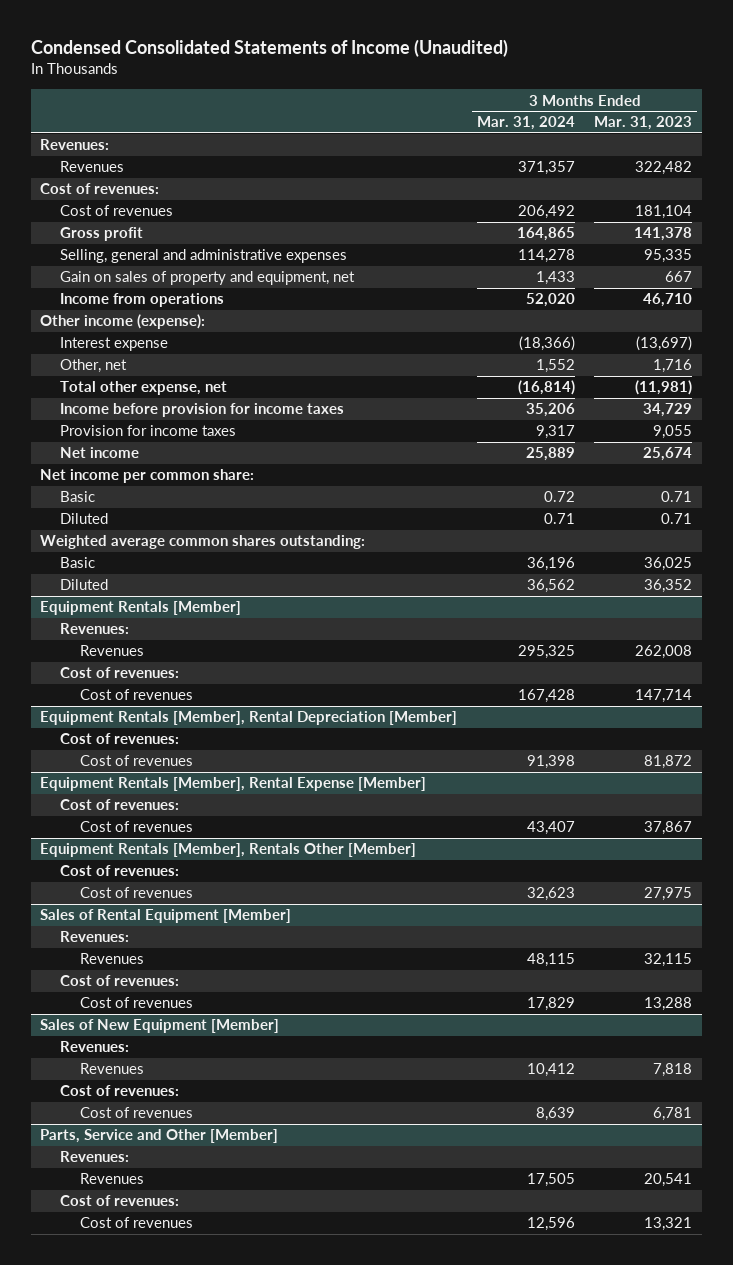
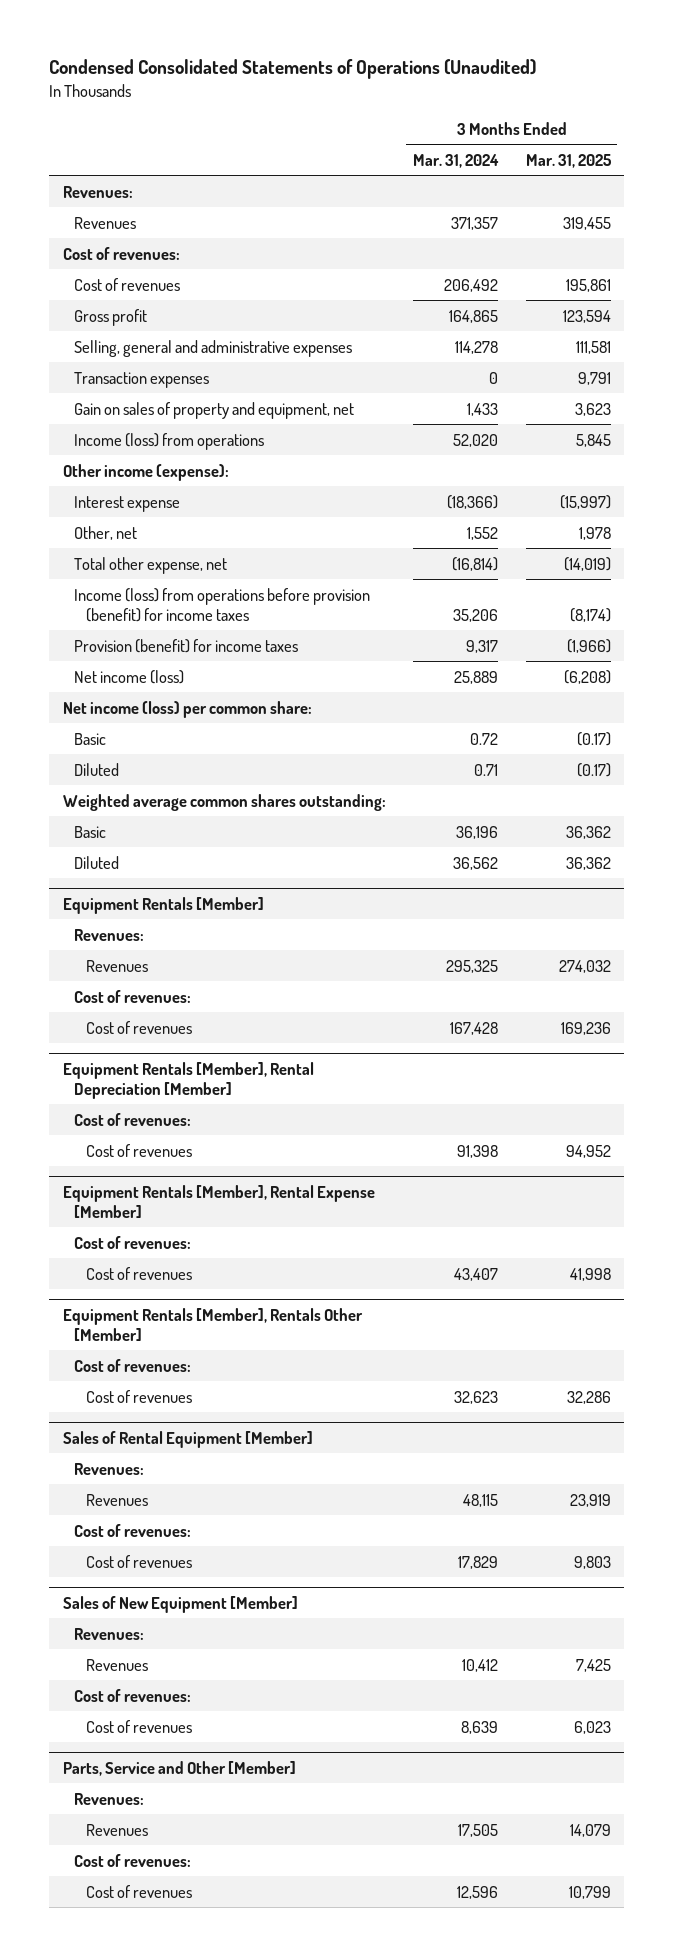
[30,39,508,58] Condensed Consolidated Statements of Income (Unaudited) -> [49,59,537,80] Condensed Consolidated Statements of Operations (Unaudited)
[594,116,693,131] Mar. 31, 2023 -> none
none -> [525,153,612,168] Mar. 31, 2025
none -> [74,371,210,388] Transaction expenses
[60,293,225,308] Income from operations -> [74,432,265,450] Income (loss) from operations
[60,403,345,418] Income before provision for income taxes -> [74,587,371,622] Income (loss) from operations before provision (benefit) for income taxes
[60,425,237,437] Provision for income taxes -> [74,638,299,653] Provision (benefit) for income taxes
[60,447,140,459] Net income -> [74,669,185,684] Net income (loss)
[40,469,255,484] Net income per common share: -> [62,700,312,718] Net income (loss) per common share:

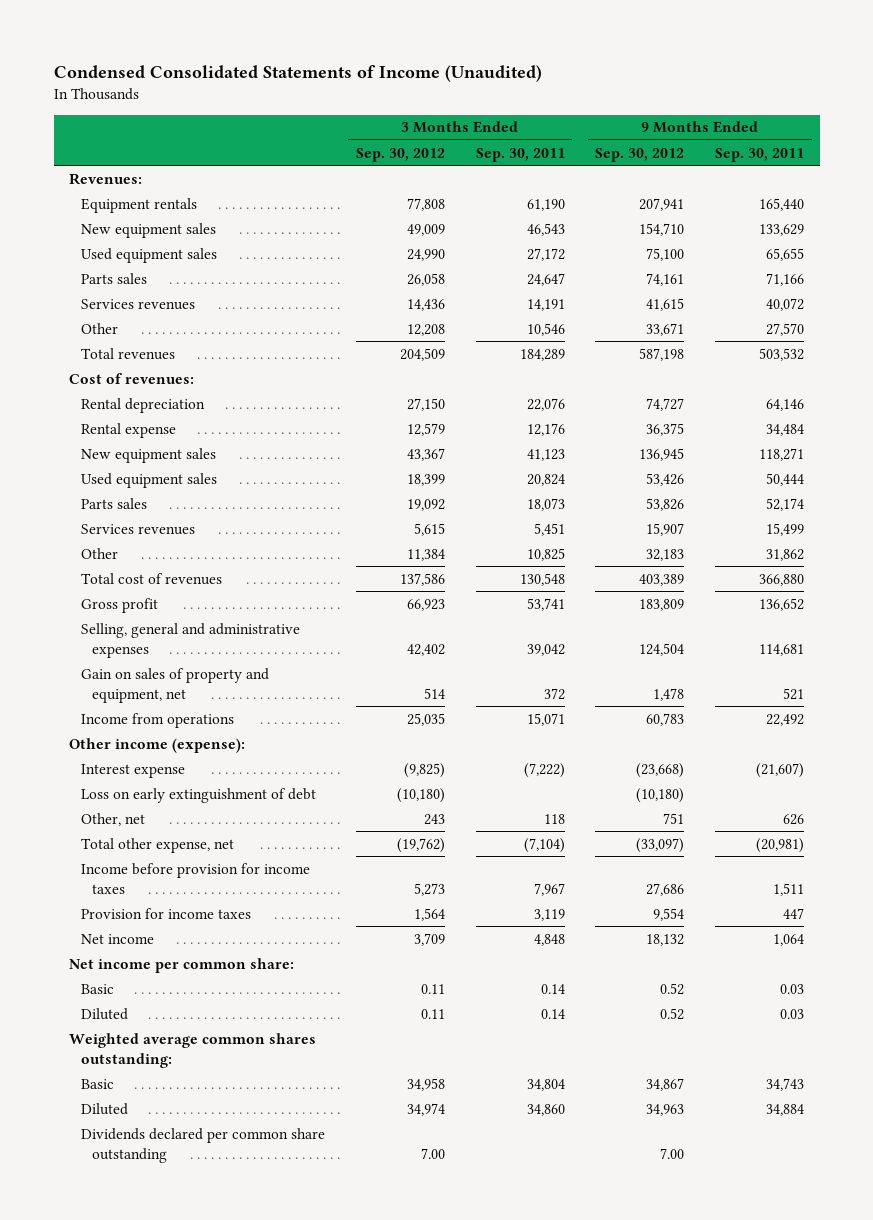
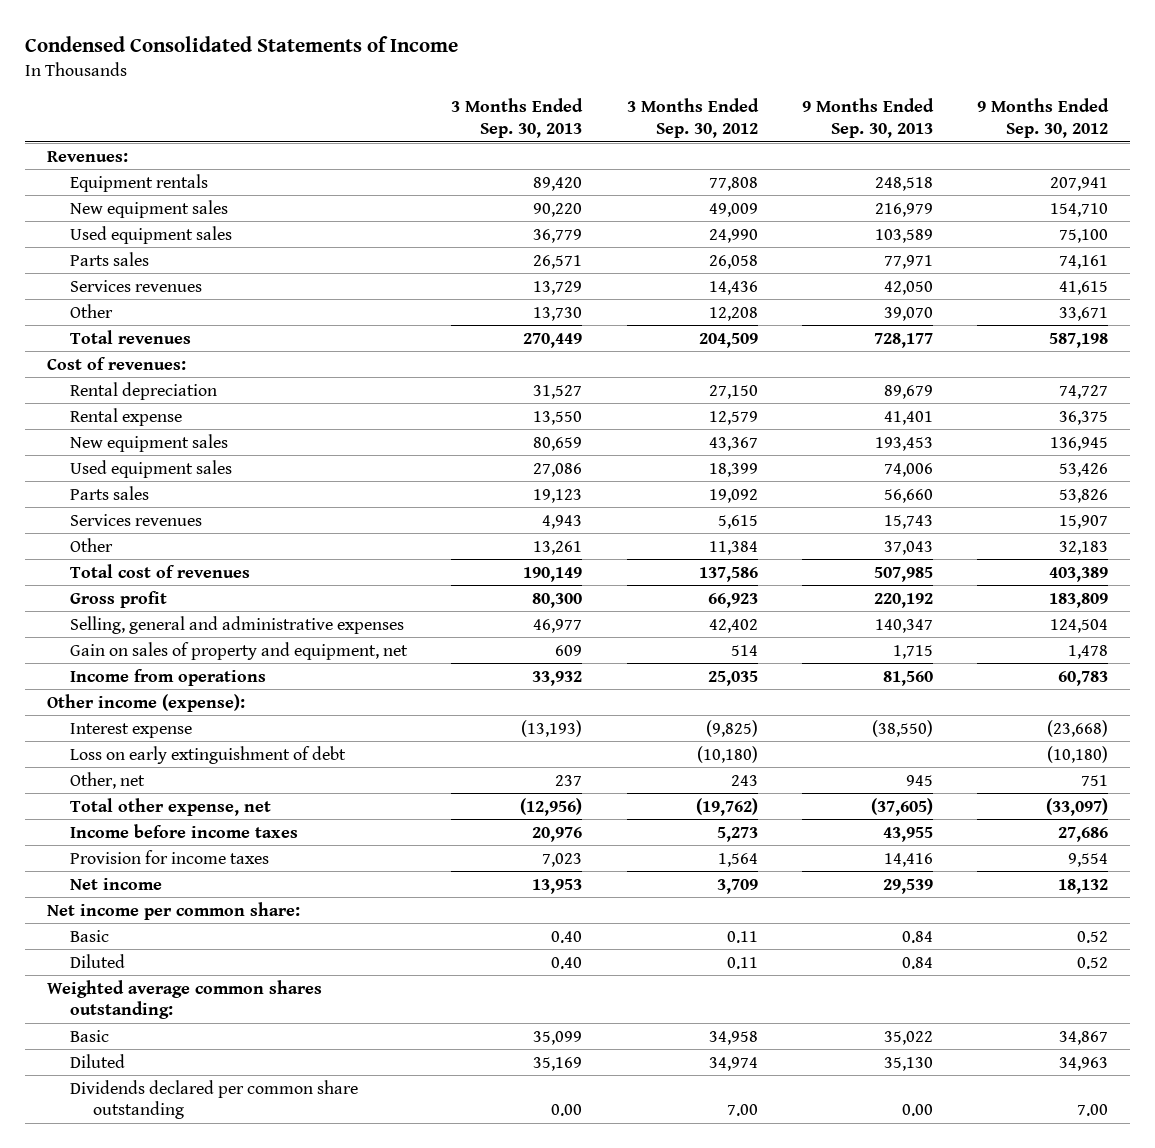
[53,64,542,82] Condensed Consolidated Statements of Income (Unaudited) -> [24,36,458,53] Condensed Consolidated Statements of Income
[475,147,565,162] Sep. 30, 2011 -> none
[715,147,805,162] Sep. 30, 2011 -> none
none -> [451,98,584,139] 3 Months Ended Sep. 30, 2013
none -> [801,98,934,139] 9 Months Ended Sep. 30, 2013
[80,862,310,894] Income before provision for income taxes -> [70,823,299,838] Income before income taxes

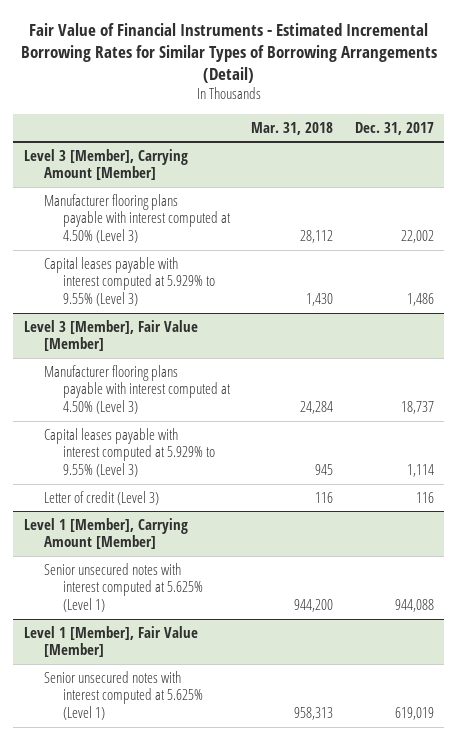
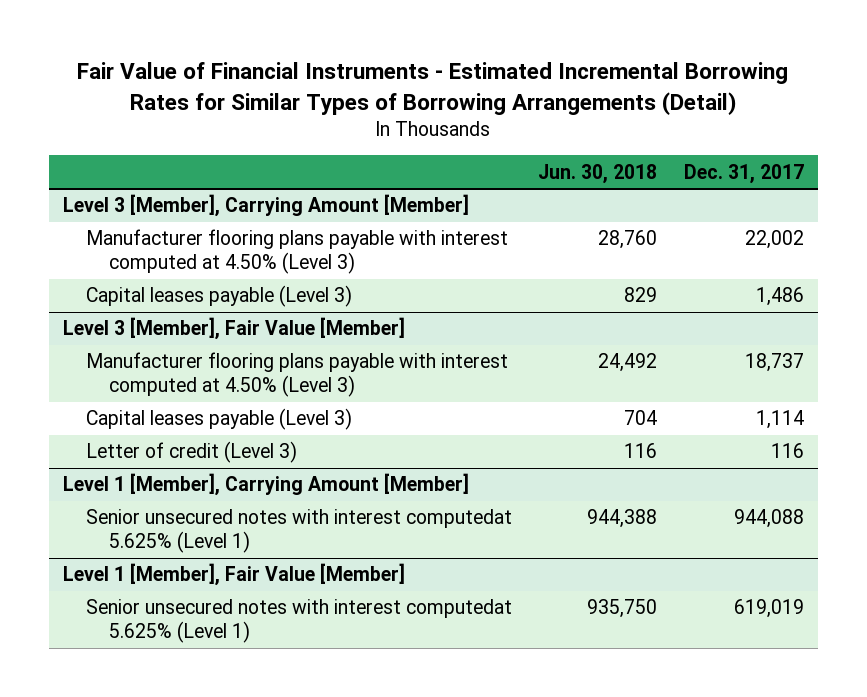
[251,121,334,135] Mar. 31, 2018 -> none
none -> [538,163,658,184] Jun. 30, 2018
[43,256,216,307] Capital leases payable with interest computed at 5.929% to 9.55% (Level 3) -> [85,285,352,308] Capital leases payable (Level 3)
[43,427,216,478] Capital leases payable with interest computed at 5.929% to 9.55% (Level 3) -> [85,408,352,431] Capital leases payable (Level 3)
[43,562,204,613] Senior unsecured notes with interest computed at 5.625% (Level 1) -> [85,509,512,554] Senior unsecured notes with interest computedat 5.625% (Level 1)
[43,670,204,721] Senior unsecured notes with interest computed at 5.625% (Level 1) -> [85,599,512,644] Senior unsecured notes with interest computedat 5.625% (Level 1)

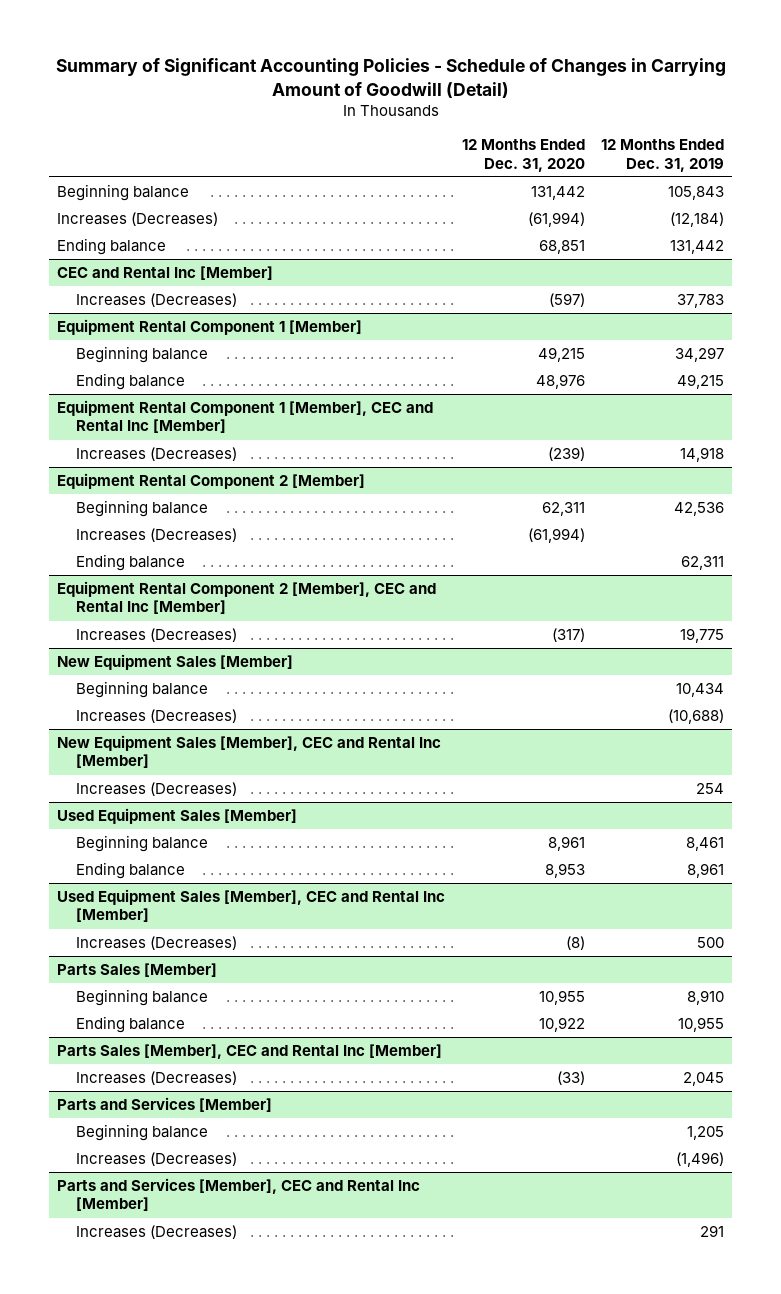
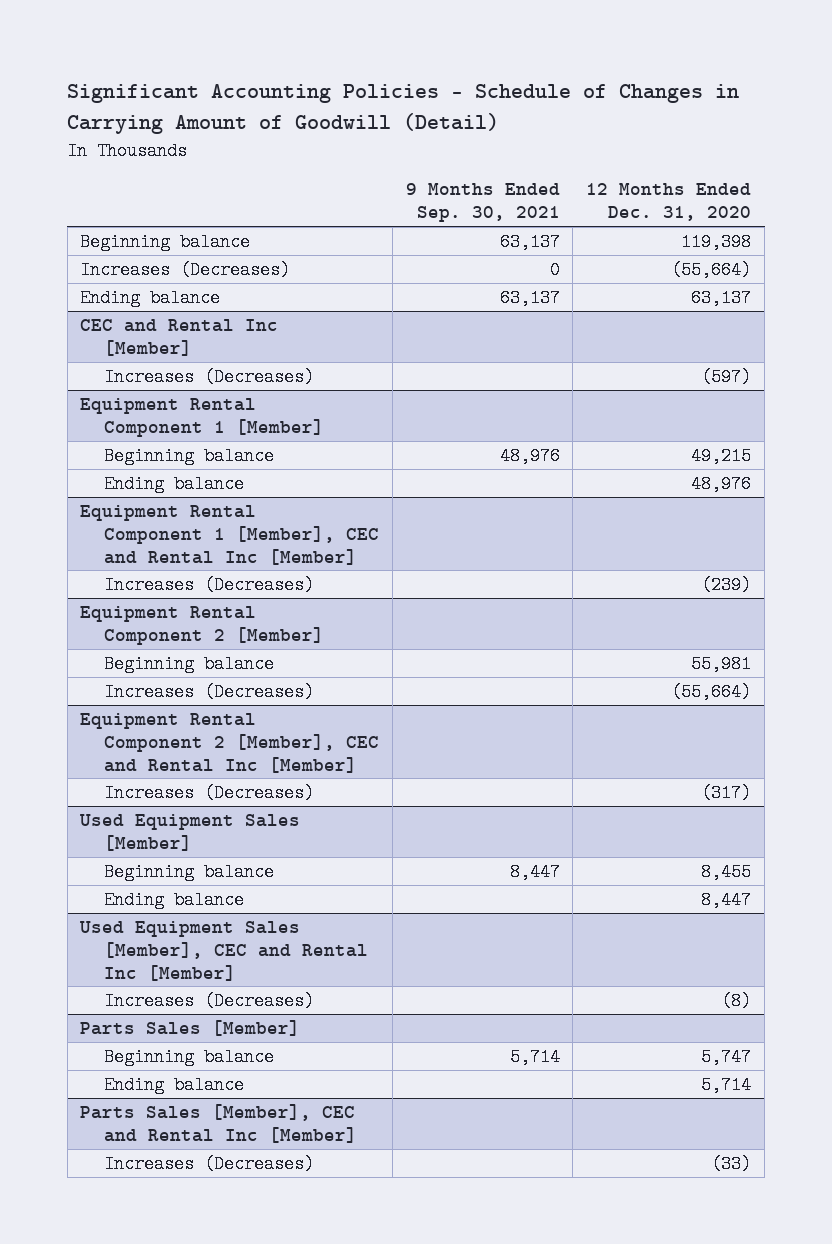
[55,58,726,98] Summary of Significant Accounting Policies - Schedule of Changes in Carrying Amount of Goodwill (Detail) -> [67,83,740,134] Significant Accounting Policies - Schedule of Changes in Carrying Amount of Goodwill (Detail)
[601,139,725,172] 12 Months Ended Dec. 31, 2019 -> none
none -> [405,183,560,223] 9 Months Ended Sep. 30, 2021
[530,186,585,201] 131,442 -> [681,232,752,251] 119,398
[527,212,585,228] (61,994) -> [671,260,752,279] (55,664)
[538,240,585,255] 68,851 -> [691,288,752,307] 63,137
[75,554,185,572] Ending balance -> none
[541,502,585,517] 62,311 -> [691,654,752,673] 55,981
[527,528,585,544] (61,994) -> [671,682,752,701] (55,664)
[57,654,294,671] New Equipment Sales [Member] -> none
[75,681,208,699] Beginning balance -> none
[75,709,237,724] Increases (Decreases) -> none
[57,735,442,769] New Equipment Sales [Member], CEC and Rental Inc [Member] -> none
[75,782,237,797] Increases (Decreases) -> none
[547,836,585,852] 8,961 -> [701,862,752,881] 8,455
[544,863,585,879] 8,953 -> [701,890,752,909] 8,447
[538,990,585,1006] 10,955 -> [701,1047,752,1066] 5,747
[538,1017,585,1033] 10,922 -> [701,1075,752,1094] 5,714
[57,1097,273,1113] Parts and Services [Member] -> none
[75,1124,208,1142] Beginning balance -> none
[75,1152,237,1167] Increases (Decreases) -> none
[57,1178,421,1212] Parts and Services [Member], CEC and Rental Inc [Member] -> none
[75,1225,237,1240] Increases (Decreases) -> none

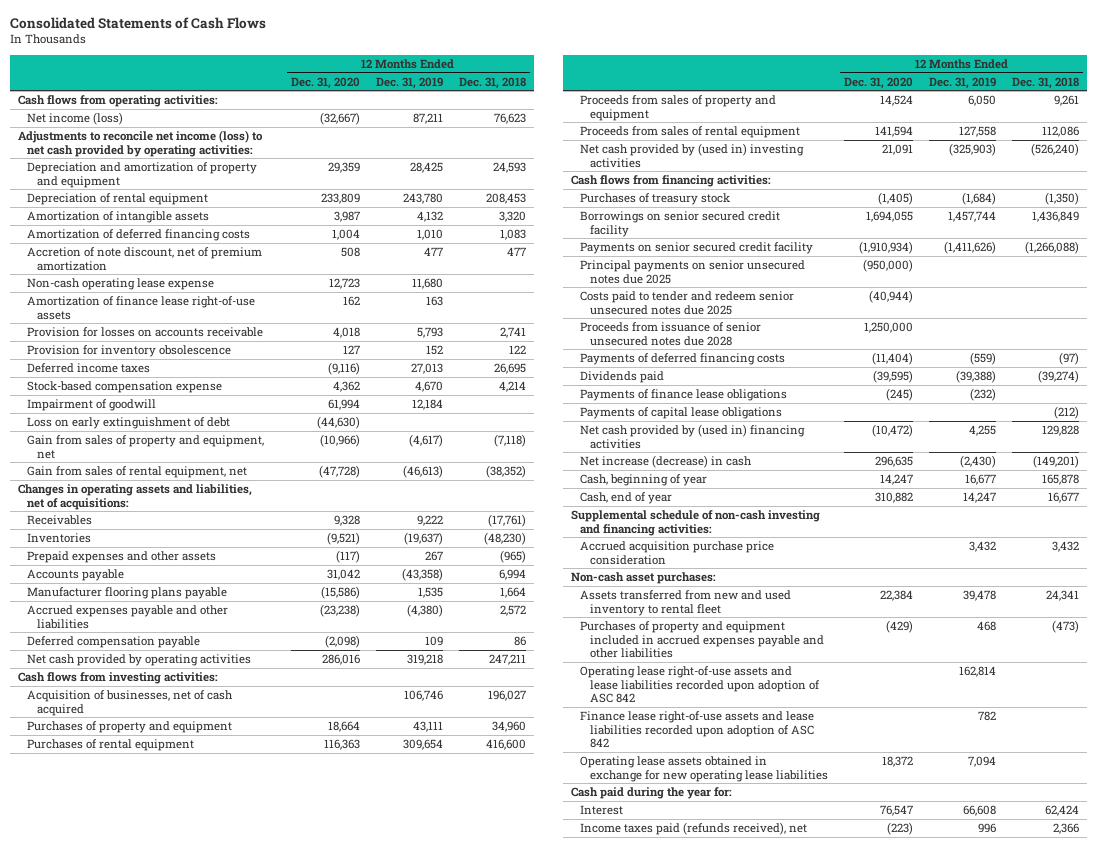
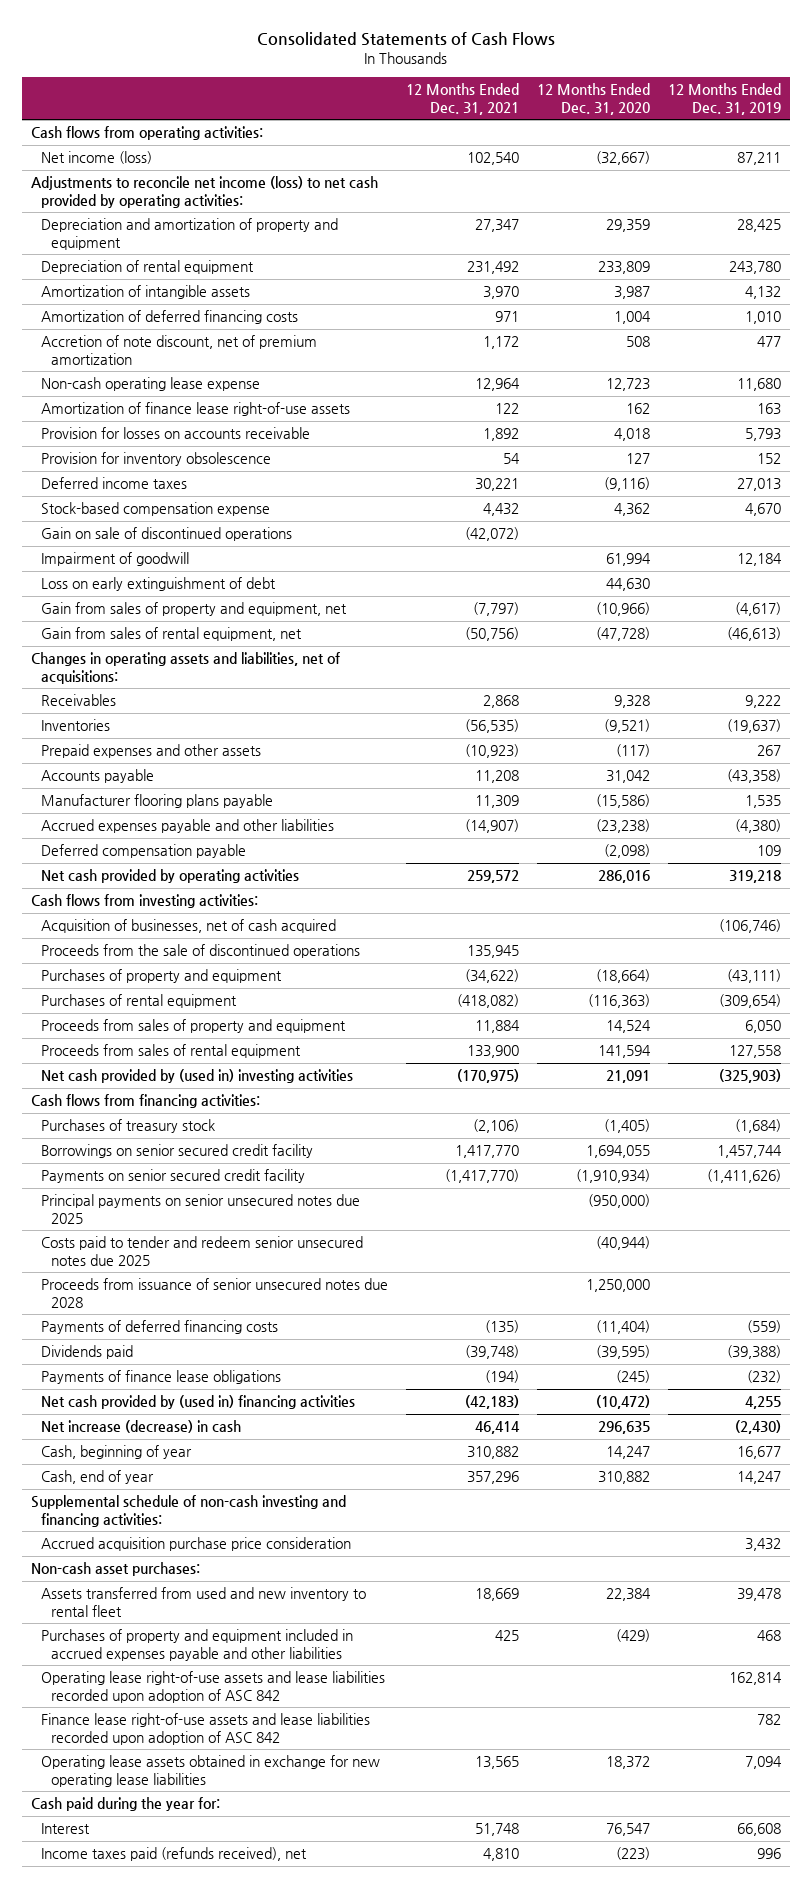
[458,76,526,89] Dec. 31, 2018 -> none
none -> [406,83,520,115] 12 Months Ended Dec. 31, 2021
none -> [40,527,292,542] Gain on sale of discontinued operations
[316,416,360,430] (44,630) -> [606,578,651,592] 44,630
[403,690,443,702] 106,746 -> [719,919,782,934] (106,746)
none -> [40,944,360,959] Proceeds from the sale of discontinued operations
[327,721,360,733] 18,664 -> [596,969,651,984] (18,664)
[412,721,443,733] 43,111 -> [727,969,782,984] (43,111)
[323,739,360,751] 116,363 -> [588,994,651,1009] (116,363)
[402,739,443,751] 309,654 -> [719,994,782,1009] (309,654)
[580,407,783,420] Payments of capital lease obligations -> none
[580,590,792,616] Assets transferred from new and used inventory to rental fleet -> [40,1587,366,1617] Assets transferred from used and new inventory to rental fleet

